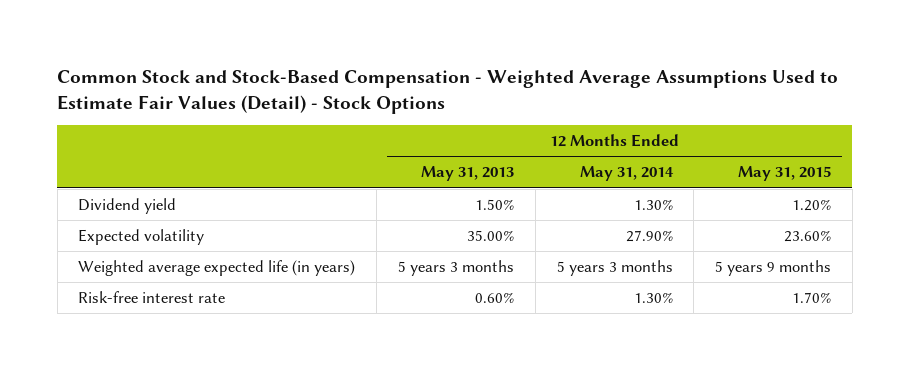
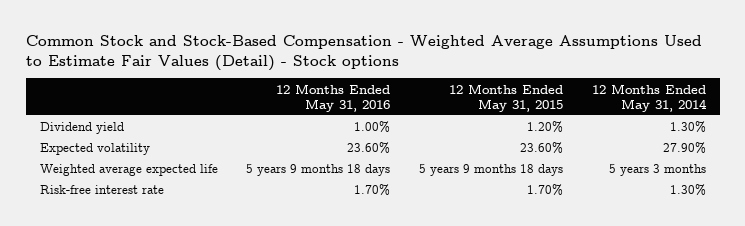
[57,69,839,114] Common Stock and Stock-Based Compensation - Weighted Average Assumptions Used to Estimate Fair Values (Detail) - Stock Options -> [25,34,702,71] Common Stock and Stock-Based Compensation - Weighted Average Assumptions Used to Estimate Fair Values (Detail) - Stock options
[421,166,515,182] May 31, 2013 -> none
none -> [276,83,391,112] 12 Months Ended May 31, 2016
[78,260,356,277] Weighted average expected life (in years) -> [39,164,218,177] Weighted average expected life
[715,260,832,277] 5 years 9 months -> [418,164,563,177] 5 years 9 months 18 days

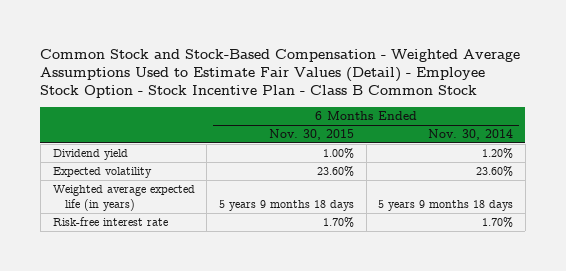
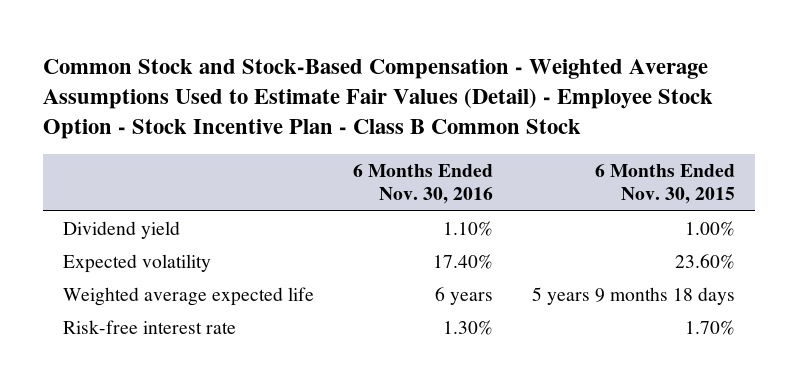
[428,129,514,141] Nov. 30, 2014 -> none
none -> [353,164,494,205] 6 Months Ended Nov. 30, 2016
[52,184,195,211] Weighted average expected life (in years) -> [62,286,314,306] Weighted average expected life

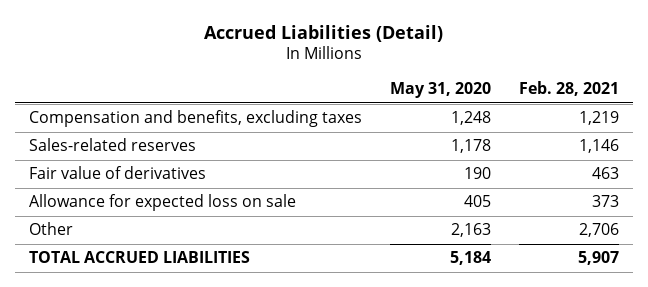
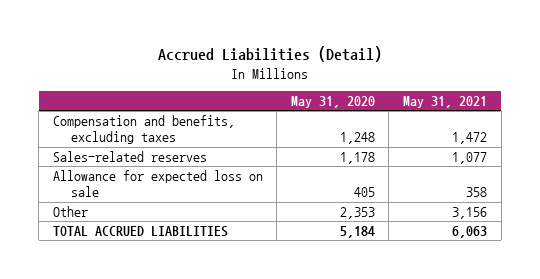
[519,81,620,97] Feb. 28, 2021 -> none
none -> [403,95,488,108] May 31, 2021
[28,166,206,180] Fair value of derivatives -> none
[451,223,492,238] 2,163 -> [339,207,375,220] 2,353

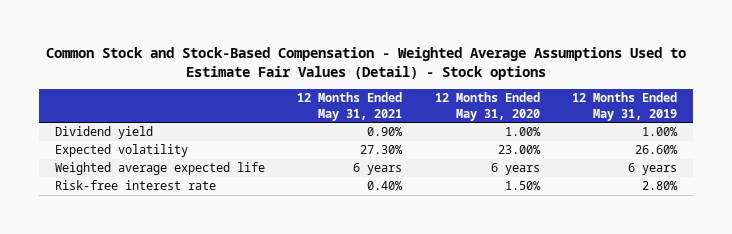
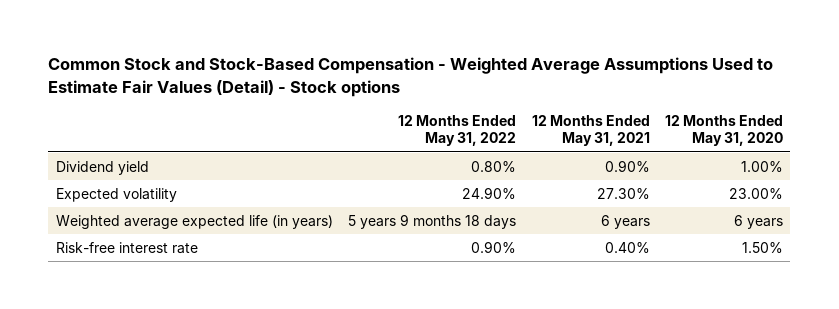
[572,92,678,121] 12 Months Ended May 31, 2019 -> none
none -> [398,114,517,147] 12 Months Ended May 31, 2022
[54,162,265,176] Weighted average expected life -> [56,214,334,229] Weighted average expected life (in years)

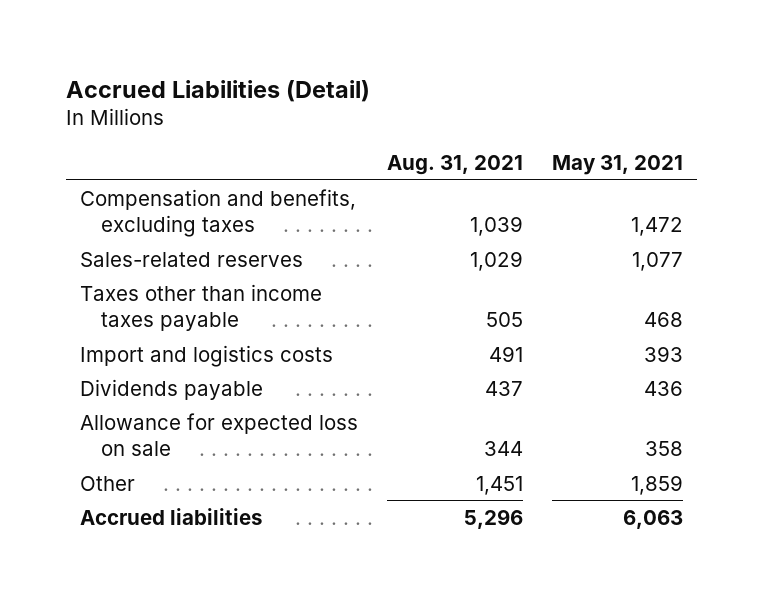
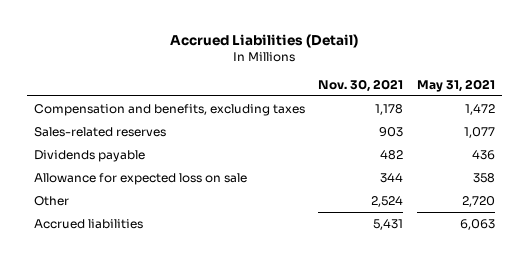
[386,155,523,176] Aug. 31, 2021 -> none
none -> [318,78,404,92] Nov. 30, 2021
[80,283,323,332] Taxes other than income taxes payable -> none
[80,344,334,367] Import and logistics costs -> none
[630,474,683,495] 1,859 -> [462,195,496,207] 2,720

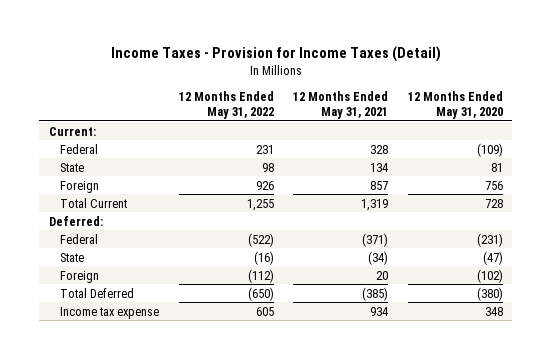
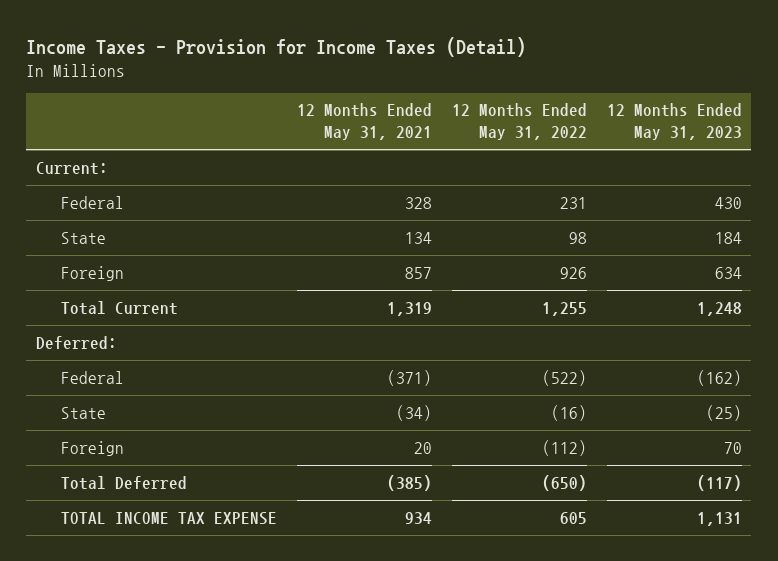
[407,90,503,119] 12 Months Ended May 31, 2020 -> none
none -> [606,103,742,141] 12 Months Ended May 31, 2023
[60,306,160,319] Income tax expense -> [61,511,278,525] TOTAL INCOME TAX EXPENSE

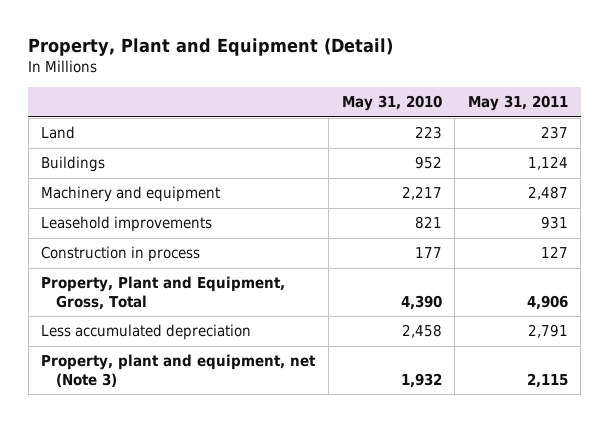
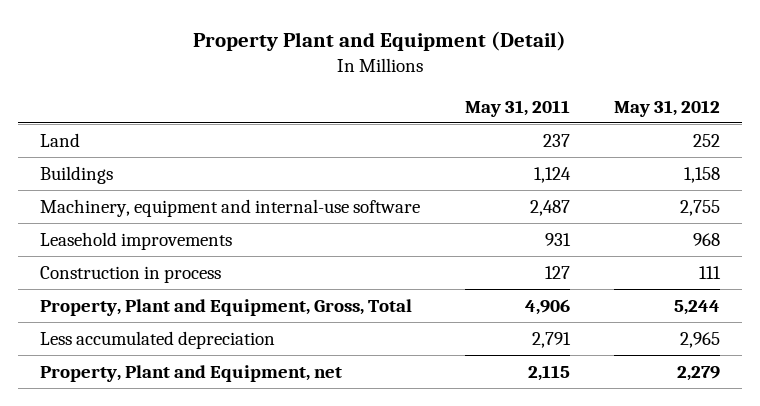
[28,37,394,56] Property, Plant and Equipment (Detail) -> [193,30,567,51] Property Plant and Equipment (Detail)
[341,95,442,112] May 31, 2010 -> none
none -> [613,99,720,117] May 31, 2012
[41,186,221,203] Machinery and equipment -> [40,198,421,217] Machinery, equipment and internal-use software
[41,354,317,387] Property, plant and equipment, net (Note 3) -> [40,364,343,382] Property, Plant and Equipment, net

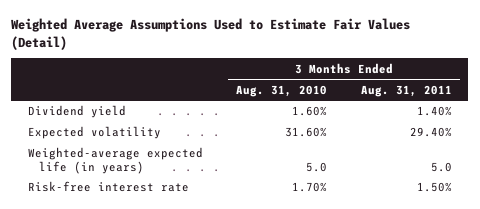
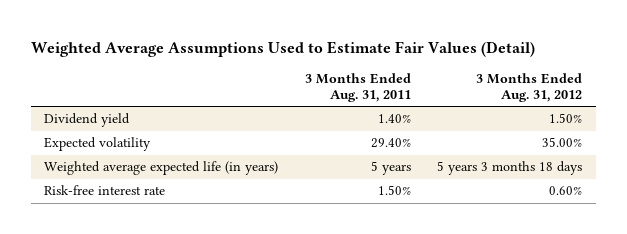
[236,84,328,97] Aug. 31, 2010 -> none
none -> [476,73,583,103] 3 Months Ended Aug. 31, 2012
[27,147,203,174] Weighted-average expected life (in years) -> [44,161,279,176] Weighted average expected life (in years)
[430,161,452,172] 5.0 -> [370,161,411,176] 5 years

